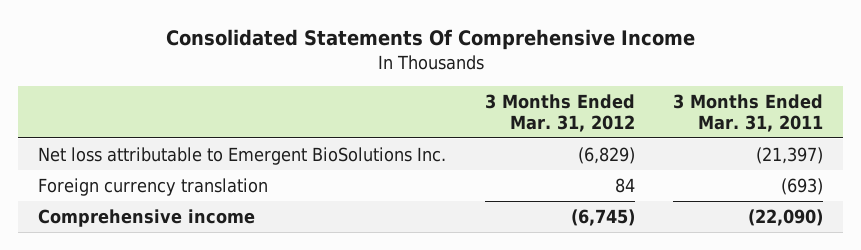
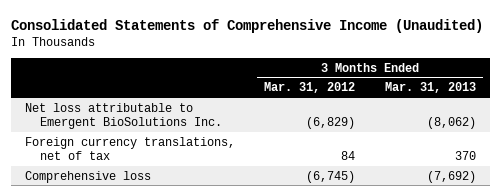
[165,29,695,51] Consolidated Statements Of Comprehensive Income -> [10,18,483,33] Consolidated Statements of Comprehensive Income (Unaudited)
[673,93,824,132] 3 Months Ended Mar. 31, 2011 -> none
none -> [384,82,476,94] Mar. 31, 2013
[37,177,268,196] Foreign currency translation -> [25,136,236,161] Foreign currency translations, net of tax
[37,208,255,227] Comprehensive income -> [25,170,152,183] Comprehensive loss

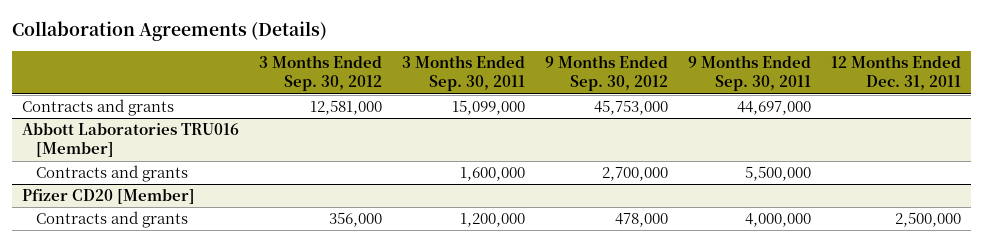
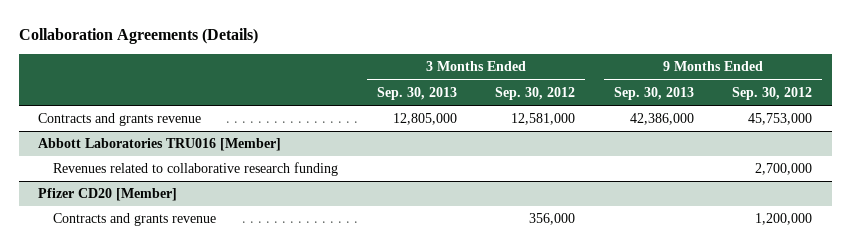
[402,55,526,92] 3 Months Ended Sep. 30, 2011 -> none
[688,55,812,92] 9 Months Ended Sep. 30, 2011 -> none
[831,55,962,91] 12 Months Ended Dec. 31, 2011 -> none
none -> [376,86,457,100] Sep. 30, 2013
none -> [613,86,694,100] Sep. 30, 2013
[22,99,175,117] Contracts and grants -> [38,113,202,127] Contracts and grants revenue
[35,165,188,183] Contracts and grants -> none
none -> [53,162,339,177] Revenues related to collaborative research funding
[35,211,188,229] Contracts and grants -> [53,213,217,227] Contracts and grants revenue
[615,213,669,228] 478,000 -> [755,213,813,226] 1,200,000

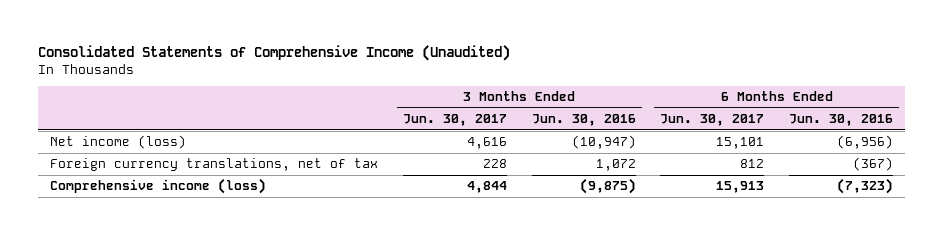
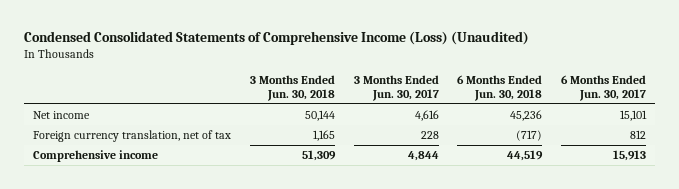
[38,45,511,62] Consolidated Statements of Comprehensive Income (Unaudited) -> [23,30,529,45] Condensed Consolidated Statements of Comprehensive Income (Loss) (Unaudited)
[531,114,636,127] Jun. 30, 2016 -> none
[789,114,894,127] Jun. 30, 2016 -> none
none -> [249,74,335,101] 3 Months Ended Jun. 30, 2018
none -> [457,74,543,101] 6 Months Ended Jun. 30, 2018
[50,135,187,150] Net income (loss) -> [33,111,91,120] Net income
[50,158,379,172] Foreign currency translations, net of tax -> [33,130,232,143] Foreign currency translation, net of tax
[50,178,267,195] Comprehensive income (loss) -> [33,150,159,163] Comprehensive income

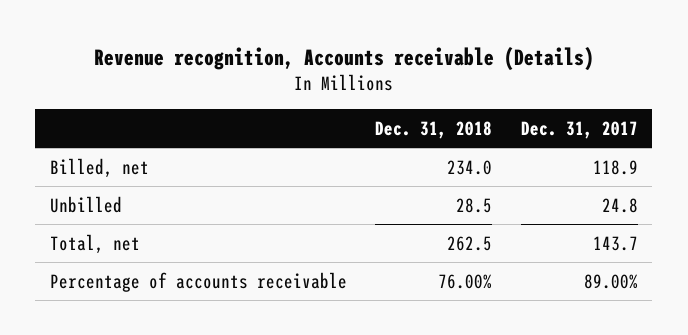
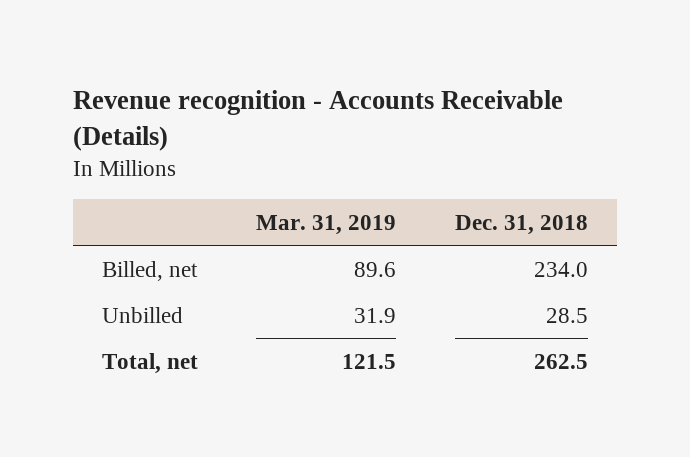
[93,46,594,71] Revenue recognition, Accounts receivable (Details) -> [73,90,564,151] Revenue recognition - Accounts Receivable (Details)
[521,120,639,139] Dec. 31, 2017 -> none
none -> [256,214,397,235] Mar. 31, 2019
[49,271,347,292] Percentage of accounts receivable -> none

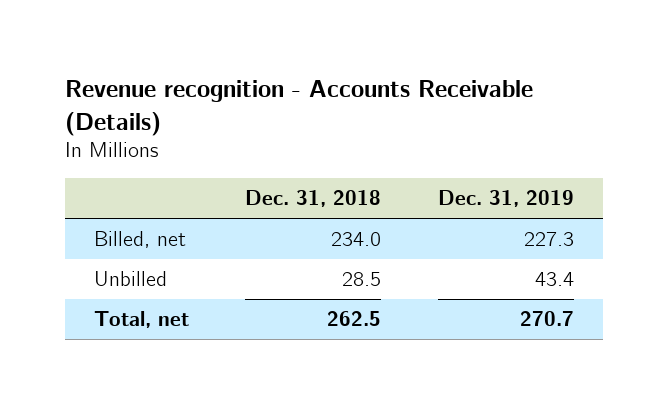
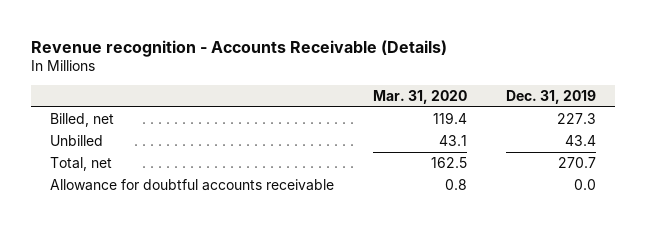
[245,190,382,208] Dec. 31, 2018 -> none
none -> [373,90,468,105] Mar. 31, 2020
none -> [50,178,335,191] Allowance for doubtful accounts receivable

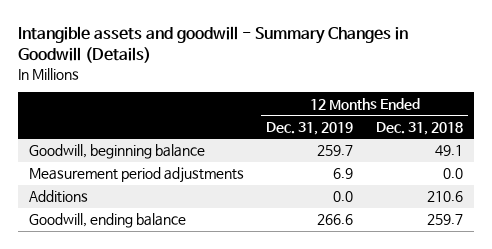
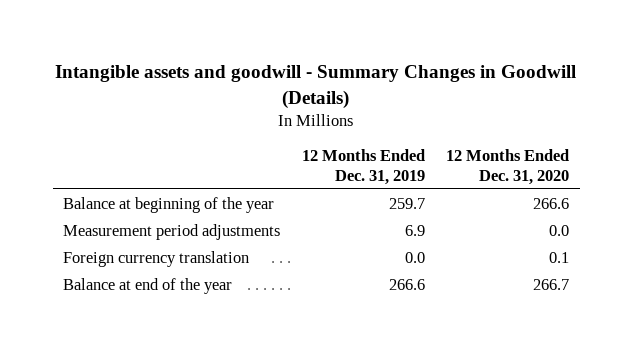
[375,121,463,135] Dec. 31, 2018 -> none
none -> [446,149,570,185] 12 Months Ended Dec. 31, 2020
[28,144,205,160] Goodwill, beginning balance -> [63,196,275,213] Balance at beginning of the year
[28,190,88,204] Additions -> [63,250,250,267] Foreign currency translation
[28,213,186,229] Goodwill, ending balance -> [63,277,233,294] Balance at end of the year

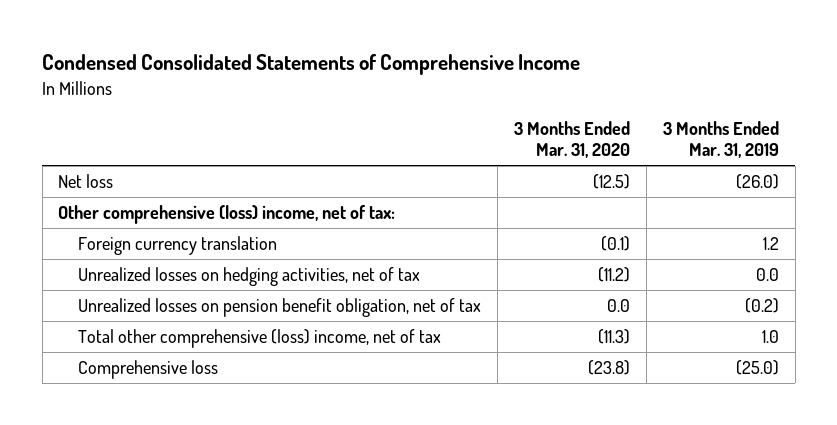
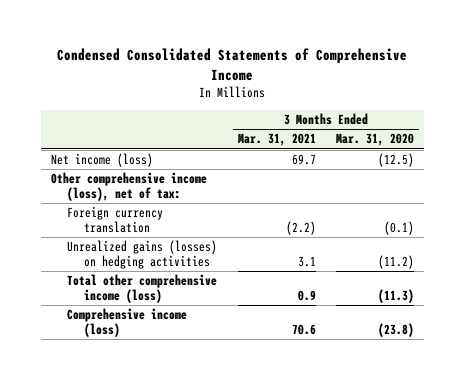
[662,121,779,159] 3 Months Ended Mar. 31, 2019 -> none
none -> [237,133,316,147] Mar. 31, 2021
[58,174,114,189] Net loss -> [50,153,153,168] Net income (loss)
[58,205,396,225] Other comprehensive (loss) income, net of tax: -> [50,172,207,202] Other comprehensive income (loss), net of tax:
[78,298,482,318] Unrealized losses on pension benefit obligation, net of tax -> none
[78,267,421,287] Unrealized losses on hedging activities, net of tax -> [67,240,218,270] Unrealized gains (losses) on hedging activities
[78,329,442,349] Total other comprehensive (loss) income, net of tax -> [67,274,218,304] Total other comprehensive income (loss)
[78,360,219,380] Comprehensive loss -> [67,308,188,338] Comprehensive income (loss)

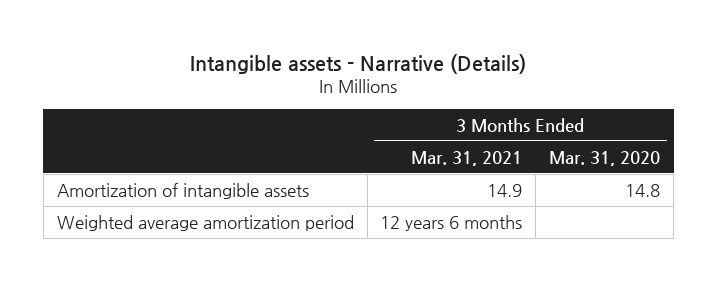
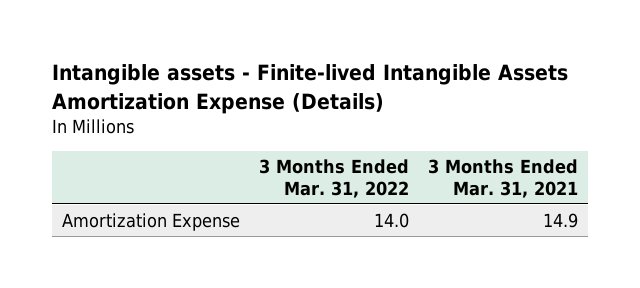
[190,53,527,74] Intangible assets - Narrative (Details) -> [52,64,569,114] Intangible assets - Finite-lived Intangible Assets Amortization Expense (Details)
[549,150,661,166] Mar. 31, 2020 -> none
none -> [258,159,409,198] 3 Months Ended Mar. 31, 2022
[56,214,354,231] Weighted average amortization period -> none
[56,182,309,199] Amortization of intangible assets -> [61,213,240,232] Amortization Expense

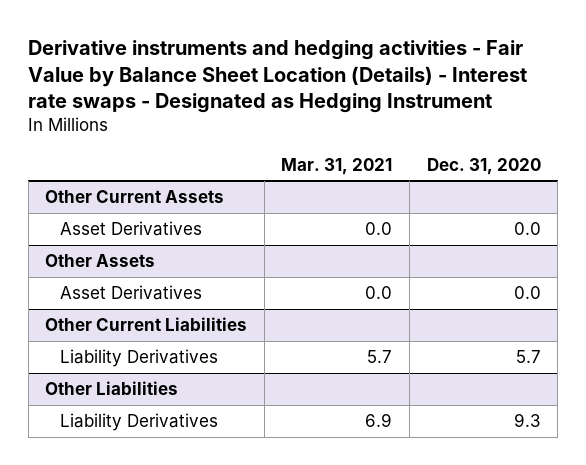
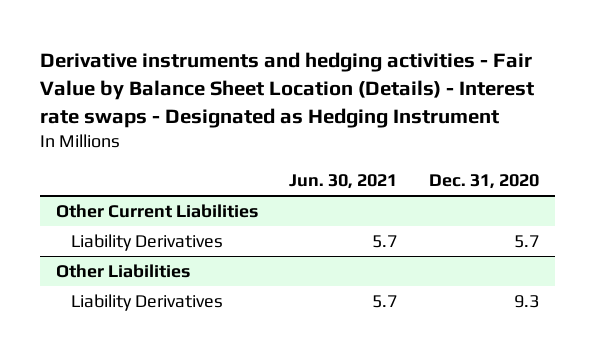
[281,157,393,175] Mar. 31, 2021 -> none
none -> [289,174,398,190] Jun. 30, 2021
[45,190,225,204] Other Current Assets -> none
[59,221,202,237] Asset Derivatives -> none
[45,254,156,268] Other Assets -> none
[59,285,202,301] Asset Derivatives -> none

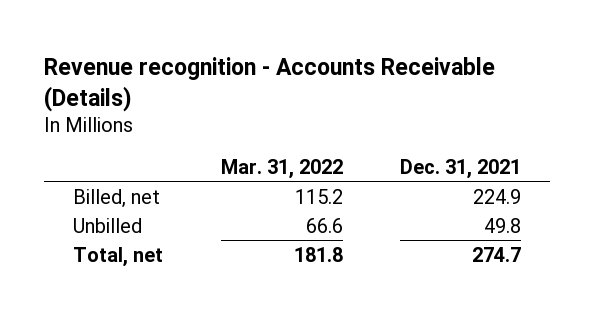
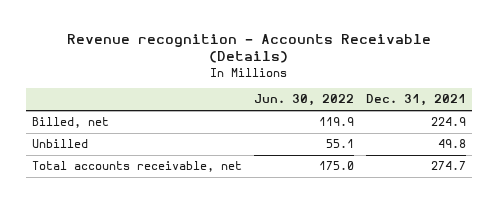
[220,158,343,179] Mar. 31, 2022 -> none
none -> [253,94,354,107] Jun. 30, 2022
[73,246,164,267] Total, net -> [31,161,242,173] Total accounts receivable, net

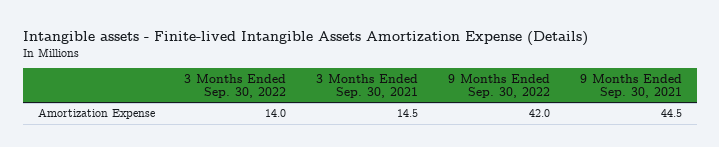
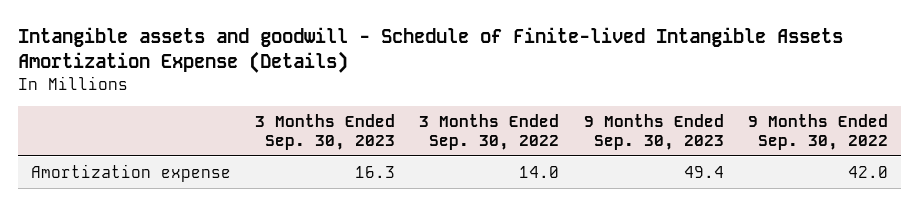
[22,30,588,46] Intangible assets - Finite-lived Intangible Assets Amortization Expense (Details) -> [18,27,844,74] Intangible assets and goodwill - Schedule of Finite-lived Intangible Assets Amortization Expense (Details)
[316,73,419,99] 3 Months Ended Sep. 30, 2021 -> none
[579,73,682,99] 9 Months Ended Sep. 30, 2021 -> none
none -> [255,114,396,151] 3 Months Ended Sep. 30, 2023
none -> [583,114,724,151] 9 Months Ended Sep. 30, 2023
[37,108,155,120] Amortization Expense -> [30,164,231,183] Amortization expense

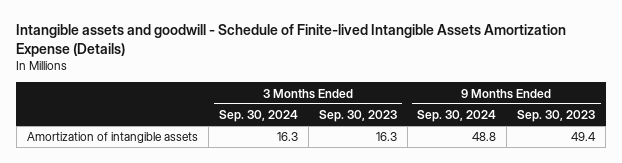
[419,114,560,151] 3 Months Ended Sep. 30, 2022 -> none
[748,114,889,151] 9 Months Ended Sep. 30, 2022 -> none
none -> [218,110,298,123] Sep. 30, 2024
none -> [417,110,497,123] Sep. 30, 2024
[30,164,231,183] Amortization expense -> [26,132,198,144] Amortization of intangible assets

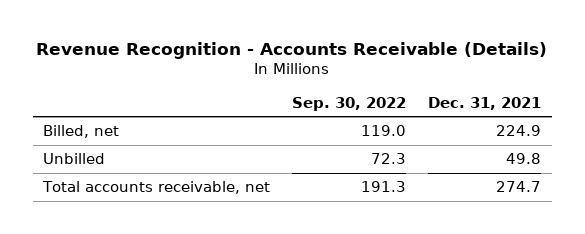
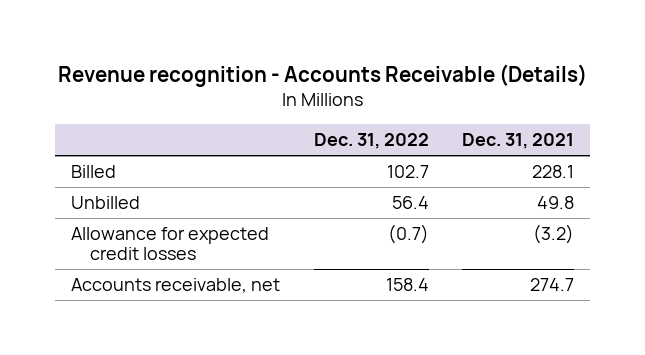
[36,41,548,59] Revenue Recognition - Accounts Receivable (Details) -> [57,64,587,88] Revenue recognition - Accounts Receivable (Details)
[292,96,407,111] Sep. 30, 2022 -> none
none -> [313,133,429,150] Dec. 31, 2022
[43,125,120,139] Billed, net -> [71,164,117,178] Billed
[496,125,542,137] 224.9 -> [531,164,574,178] 228.1
none -> [71,226,270,261] Allowance for expected credit losses
[42,181,271,195] Total accounts receivable, net -> [71,277,281,293] Accounts receivable, net

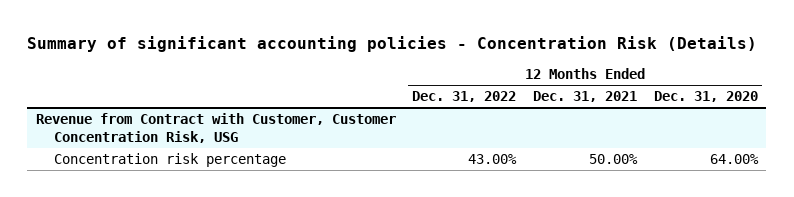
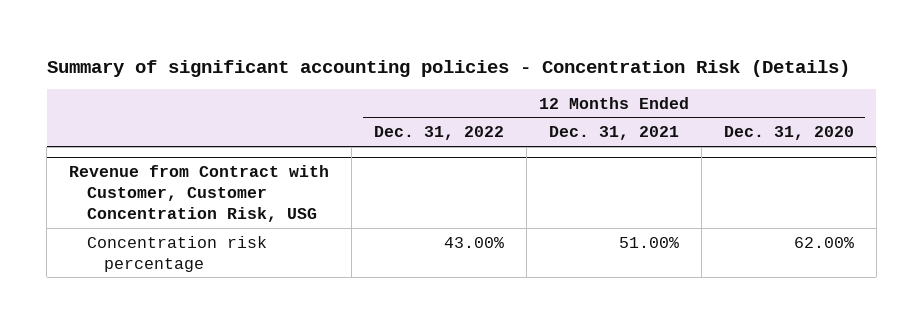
[589,154,639,165] 50.00% -> [619,236,680,248] 51.00%
[709,154,759,165] 64.00% -> [793,236,854,248] 62.00%

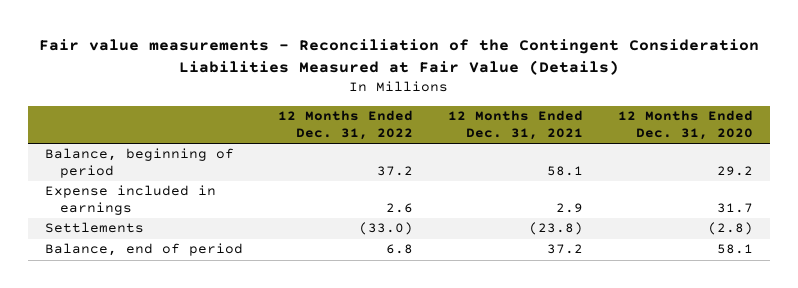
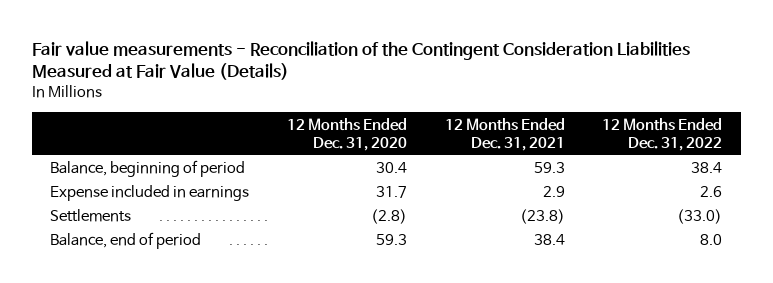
[377,166,414,177] 37.2 -> [691,161,723,173] 38.4
[546,166,583,177] 58.1 -> [533,161,565,173] 59.3
[716,166,753,177] 29.2 -> [376,161,408,173] 30.4
[386,244,414,255] 6.8 -> [700,233,723,245] 8.0
[546,244,583,255] 37.2 -> [533,233,565,245] 38.4
[716,244,753,255] 58.1 -> [376,233,408,245] 59.3

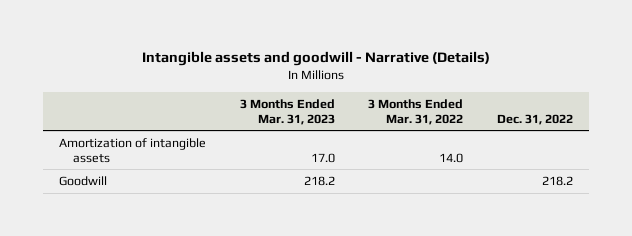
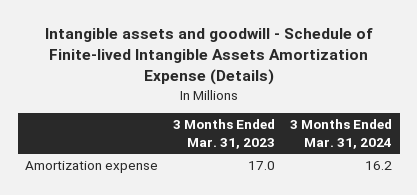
[142,51,491,67] Intangible assets and goodwill - Narrative (Details) -> [44,27,373,86] Intangible assets and goodwill - Schedule of Finite-lived Intangible Assets Amortization Expense (Details)
[368,98,464,125] 3 Months Ended Mar. 31, 2022 -> none
[496,113,573,125] Dec. 31, 2022 -> none
none -> [290,119,393,149] 3 Months Ended Mar. 31, 2024
[59,175,108,186] Goodwill -> none
[59,137,207,163] Amortization of intangible assets -> [25,161,159,174] Amortization expense

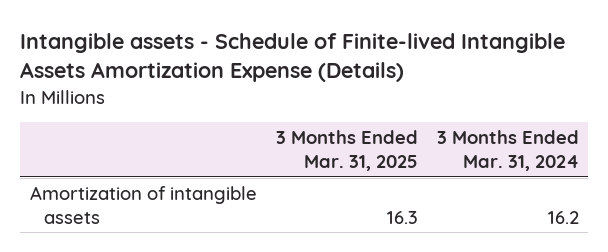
[44,27,373,86] Intangible assets and goodwill - Schedule of Finite-lived Intangible Assets Amortization Expense (Details) -> [20,33,566,83] Intangible assets - Schedule of Finite-lived Intangible Assets Amortization Expense (Details)
[173,119,276,149] 3 Months Ended Mar. 31, 2023 -> none
none -> [275,130,418,172] 3 Months Ended Mar. 31, 2025
[25,161,159,174] Amortization expense -> [29,185,257,224] Amortization of intangible assets

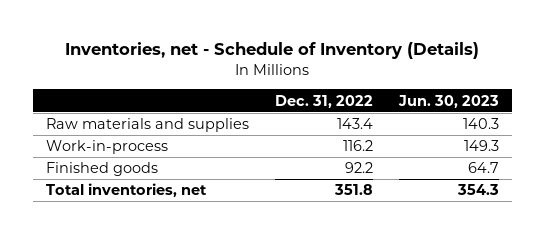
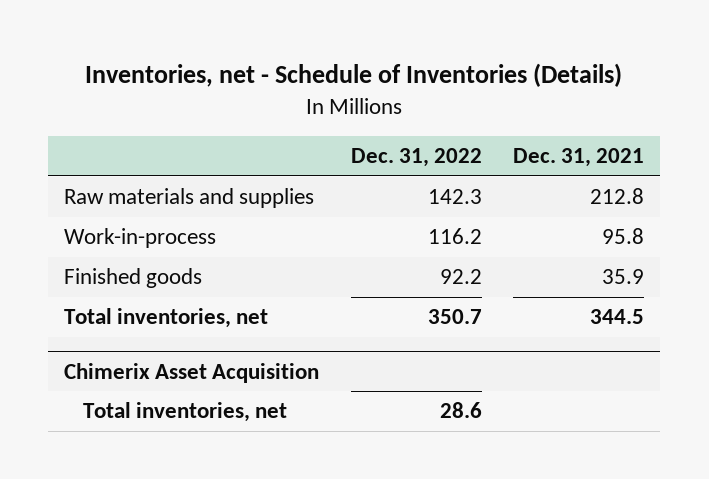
[65,42,480,60] Inventories, net - Schedule of Inventory (Details) -> [85,63,623,88] Inventories, net - Schedule of Inventories (Details)
[397,94,499,108] Jun. 30, 2023 -> none
none -> [513,148,645,168] Dec. 31, 2021
[336,118,373,130] 143.4 -> [427,189,482,205] 142.3
[333,184,373,196] 351.8 -> [427,309,482,325] 350.7
none -> [64,362,320,383] Chimerix Asset Acquisition
none -> [82,402,287,423] Total inventories, net

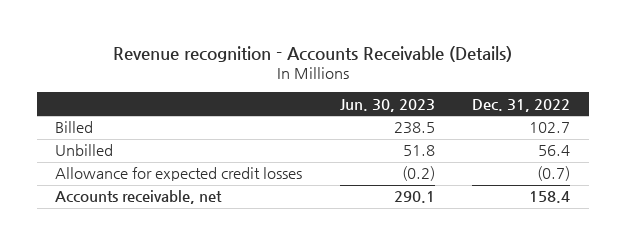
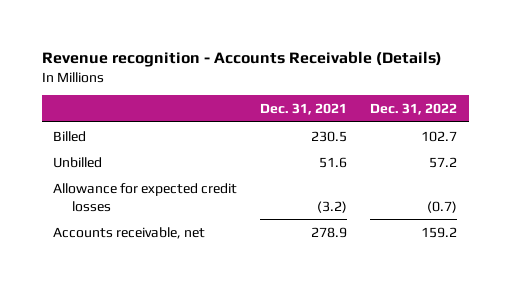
[339,98,435,112] Jun. 30, 2023 -> none
none -> [260,103,348,116] Dec. 31, 2021
[538,145,571,157] 56.4 -> [429,156,458,168] 57.2
[529,191,571,204] 158.4 -> [421,226,458,238] 159.2

